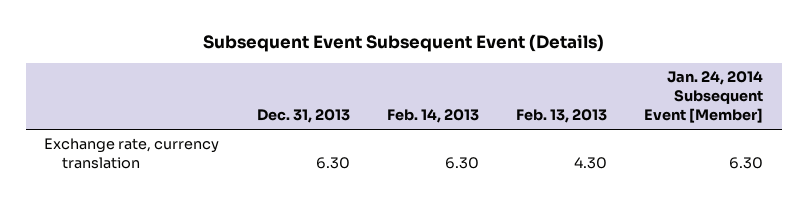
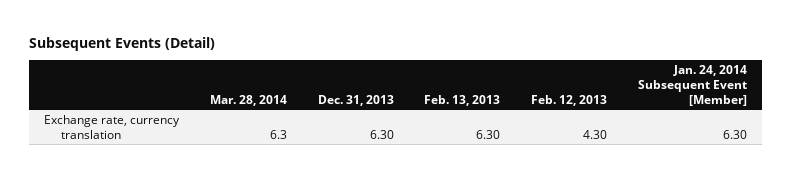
[202,34,604,53] Subsequent Event Subsequent Event (Details) -> [28,36,215,51] Subsequent Events (Detail)
[386,109,479,124] Feb. 14, 2013 -> none
none -> [209,94,287,106] Mar. 28, 2014
none -> [530,94,607,106] Feb. 12, 2013
[574,157,608,170] 4.30 -> [476,129,501,139] 6.30

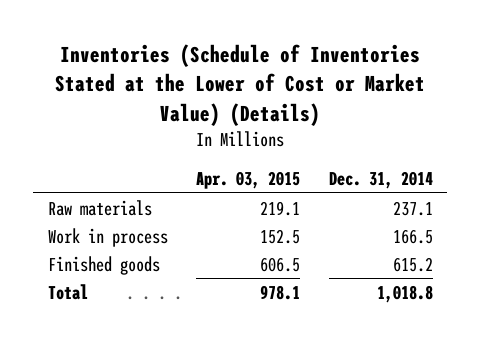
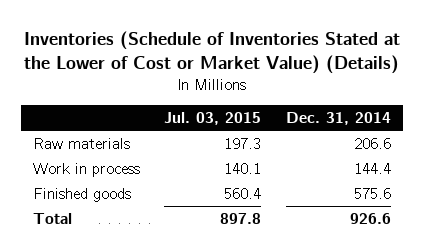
[196,171,301,190] Apr. 03, 2015 -> none
none -> [164,112,262,126] Jul. 03, 2015
[392,200,433,216] 237.1 -> [353,137,391,149] 206.6
[392,228,433,244] 166.5 -> [353,162,391,174] 144.4
[392,256,433,272] 615.2 -> [353,187,391,199] 575.6
[376,284,433,303] 1,018.8 -> [349,212,391,224] 926.6

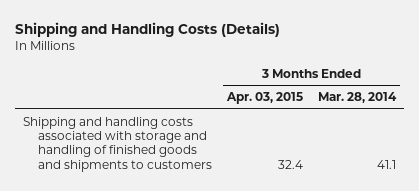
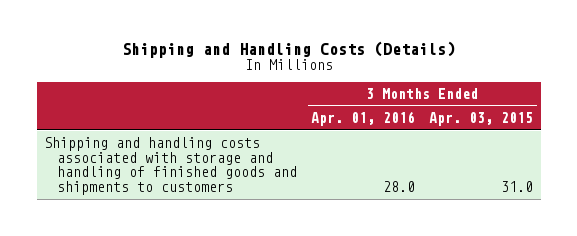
[318,92,398,104] Mar. 28, 2014 -> none
none -> [311,111,416,127] Apr. 01, 2016
[278,159,304,169] 32.4 -> [501,181,534,193] 31.0

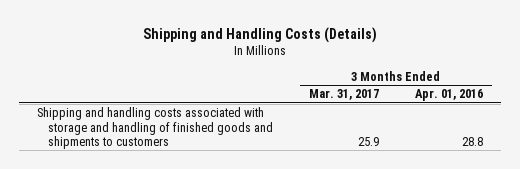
[429,112,534,127] Apr. 03, 2015 -> none
none -> [309,89,380,101] Mar. 31, 2017
[383,181,416,193] 28.0 -> [461,136,483,146] 28.8

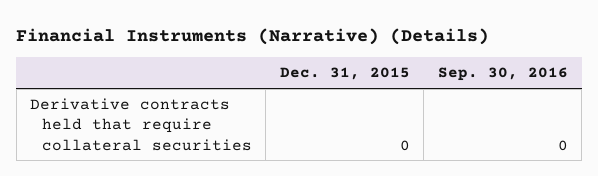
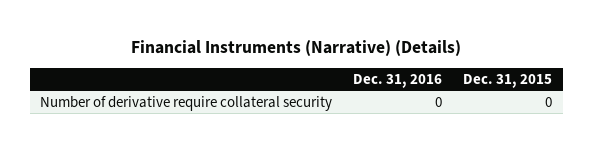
[437,67,568,82] Sep. 30, 2016 -> none
none -> [353,74,443,89] Dec. 31, 2016
[30,98,252,151] Derivative contracts held that require collateral securities -> [40,96,333,112] Number of derivative require collateral security

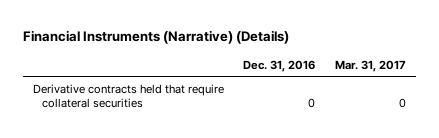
[463,74,553,89] Dec. 31, 2015 -> none
none -> [334,59,406,72] Mar. 31, 2017
[40,96,333,112] Number of derivative require collateral security -> [33,83,225,109] Derivative contracts held that require collateral securities

